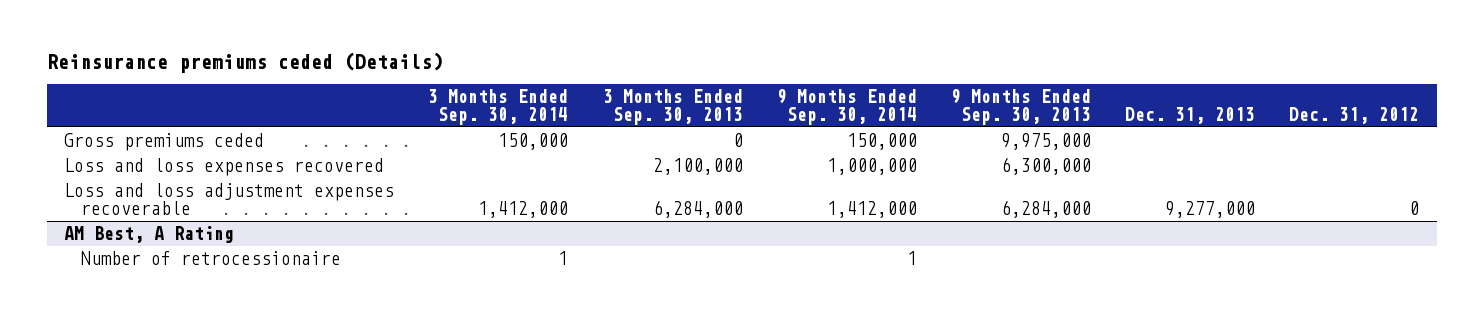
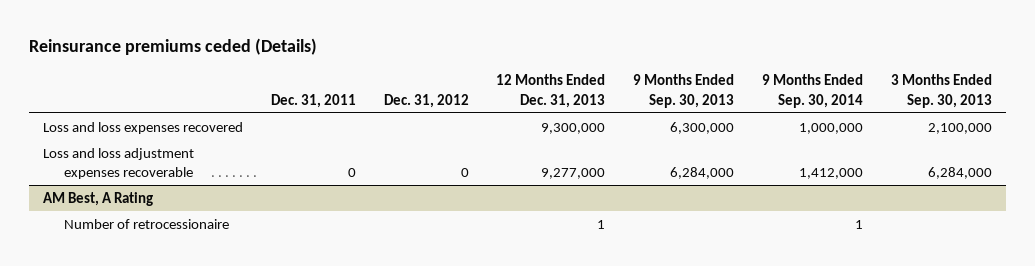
[428,88,569,125] 3 Months Ended Sep. 30, 2014 -> none
[1125,106,1256,124] Dec. 31, 2013 -> none
none -> [270,93,356,108] Dec. 31, 2011
none -> [496,74,606,108] 12 Months Ended Dec. 31, 2013
[64,133,265,152] Gross premiums ceded -> none

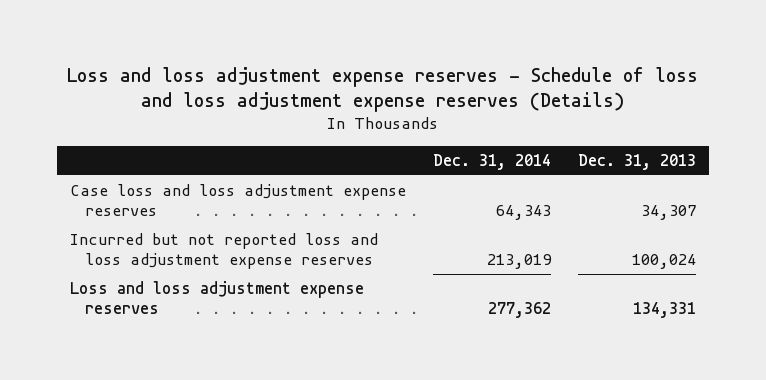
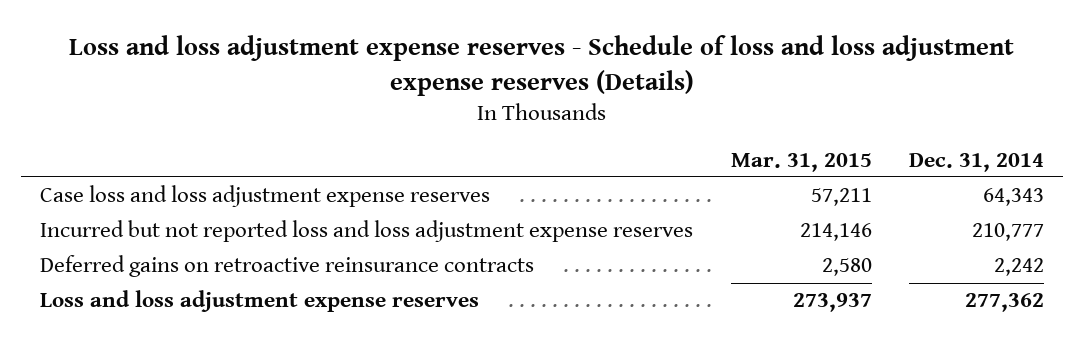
[577,153,696,170] Dec. 31, 2013 -> none
none -> [730,152,872,172] Mar. 31, 2015
[486,254,552,270] 213,019 -> [972,223,1045,242] 210,777
none -> [39,255,534,278] Deferred gains on retroactive reinsurance contracts

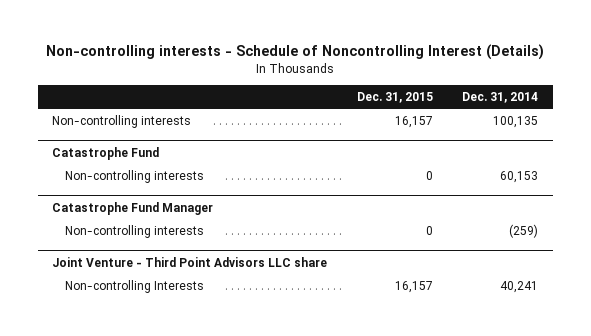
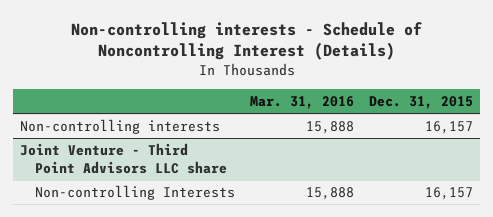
[462,91,539,103] Dec. 31, 2014 -> none
none -> [249,96,354,110] Mar. 31, 2016
[52,146,160,160] Catastrophe Fund -> none
[64,170,204,184] Non-controlling interests -> none
[52,201,214,215] Catastrophe Fund Manager -> none
[64,225,204,239] Non-controlling interests -> none

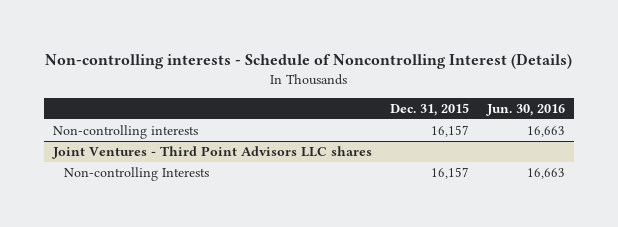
[249,96,354,110] Mar. 31, 2016 -> none
none -> [486,103,566,116] Jun. 30, 2016
[20,143,227,175] Joint Venture - Third Point Advisors LLC share -> [51,146,372,160] Joint Ventures - Third Point Advisors LLC shares

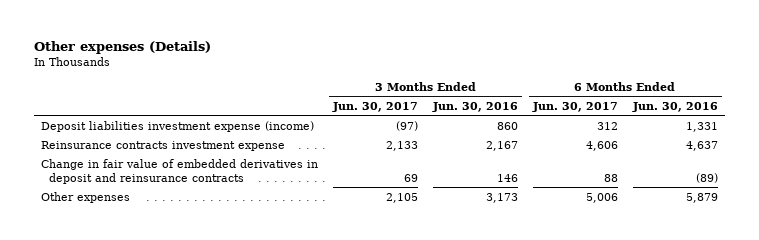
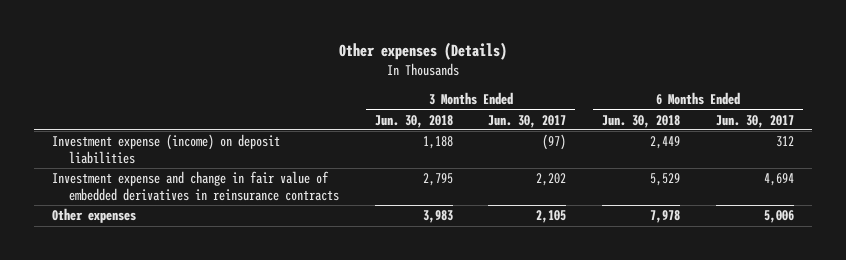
[431,101,518,112] Jun. 30, 2016 -> none
[631,101,718,112] Jun. 30, 2016 -> none
none -> [374,114,453,128] Jun. 30, 2018
none -> [602,114,681,128] Jun. 30, 2018
[41,158,319,184] Change in fair value of embedded derivatives in deposit and reinsurance contracts -> none
[41,120,315,132] Deposit liabilities investment expense (income) -> [52,134,281,164] Investment expense (income) on deposit liabilities
[41,140,286,151] Reinsurance contracts investment expense -> [52,171,340,201] Investment expense and change in fair value of embedded derivatives in reinsurance contracts
[386,140,419,151] 2,133 -> [536,173,567,187] 2,202
[585,140,618,151] 4,606 -> [763,173,794,187] 4,694

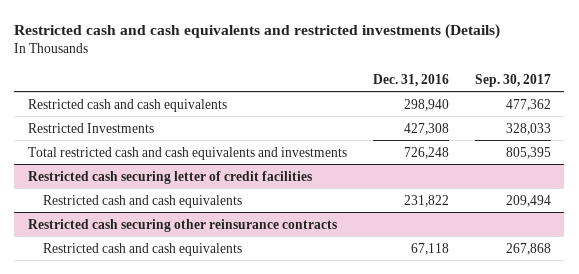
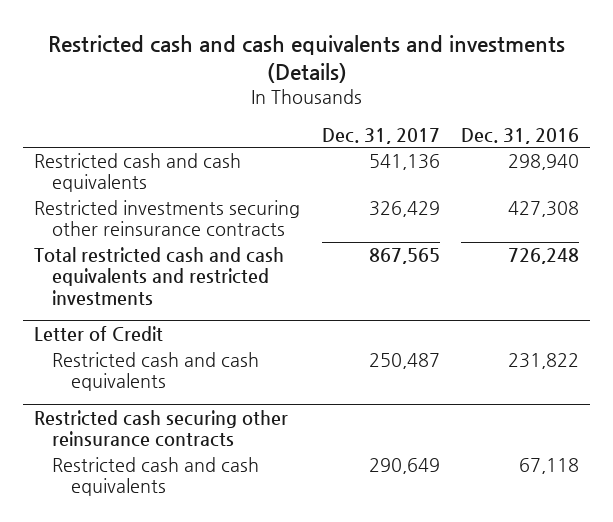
[14,24,501,40] Restricted cash and cash equivalents and restricted investments (Details) -> [47,34,565,84] Restricted cash and cash equivalents and investments (Details)
[475,73,552,87] Sep. 30, 2017 -> none
none -> [321,127,440,144] Dec. 31, 2017
[27,122,154,133] Restricted Investments -> [33,200,300,237] Restricted investments securing other reinsurance contracts
[27,146,347,160] Total restricted cash and cash equivalents and investments -> [33,247,284,305] Total restricted cash and cash equivalents and restricted investments
[27,170,312,184] Restricted cash securing letter of credit facilities -> [33,325,163,341] Letter of Credit

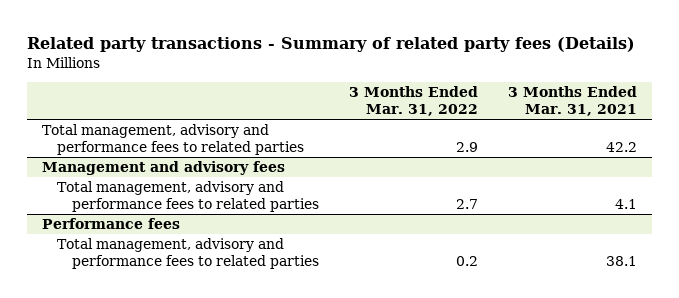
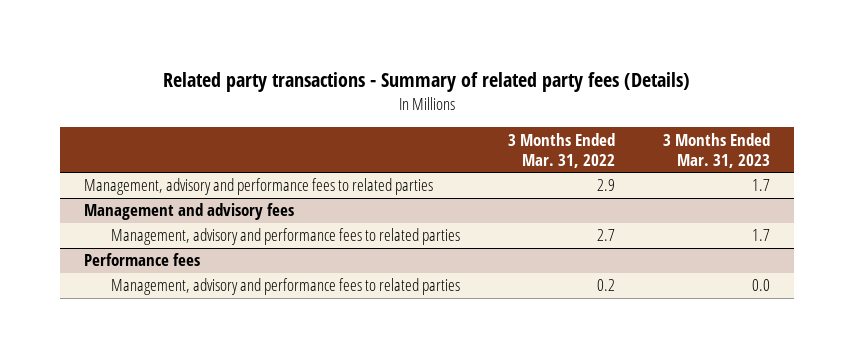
[508,86,638,116] 3 Months Ended Mar. 31, 2021 -> none
none -> [662,132,770,168] 3 Months Ended Mar. 31, 2023
[41,124,304,156] Total management, advisory and performance fees to related parties -> [84,178,434,196] Management, advisory and performance fees to related parties
[56,181,320,213] Total management, advisory and performance fees to related parties -> [110,228,460,246] Management, advisory and performance fees to related parties
[56,238,320,270] Total management, advisory and performance fees to related parties -> [110,278,460,296] Management, advisory and performance fees to related parties

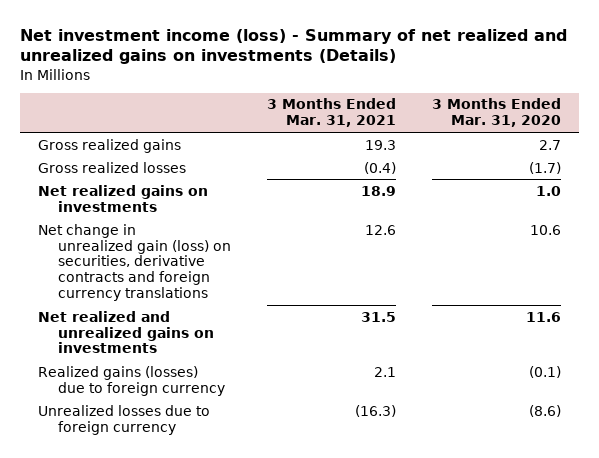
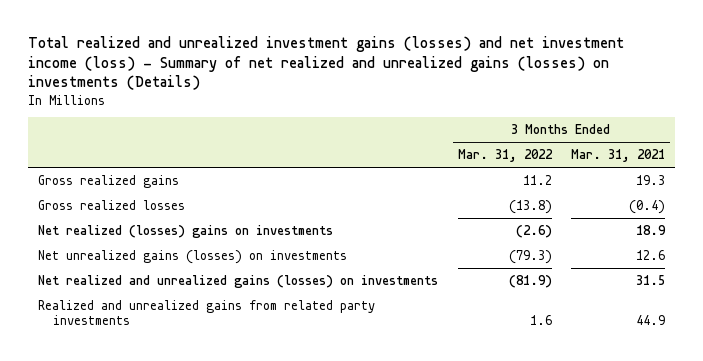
[20,28,568,65] Net investment income (loss) - Summary of net realized and unrealized gains on investments (Details) -> [27,35,624,91] Total realized and unrealized investment gains (losses) and net investment income (loss) - Summary of net realized and unrealized gains (losses) on investments (Details)
[431,98,561,128] 3 Months Ended Mar. 31, 2020 -> none
none -> [457,149,553,163] Mar. 31, 2022
[37,365,226,396] Realized gains (losses) due to foreign currency -> none
[37,404,210,435] Unrealized losses due to foreign currency -> none
[37,184,208,212] Net realized gains on investments -> [37,224,333,238] Net realized (losses) gains on investments
[37,223,232,302] Net change in unrealized gain (loss) on securities, derivative contracts and foreign currency translations -> [37,249,347,264] Net unrealized gains (losses) on investments
[37,310,215,354] Net realized and unrealized gains on investments -> [37,274,438,288] Net realized and unrealized gains (losses) on investments
none -> [37,299,375,326] Realized and unrealized gains from related party investments

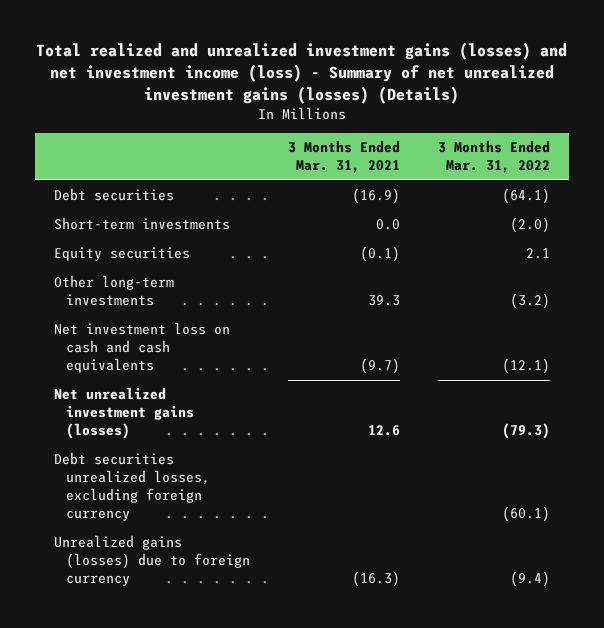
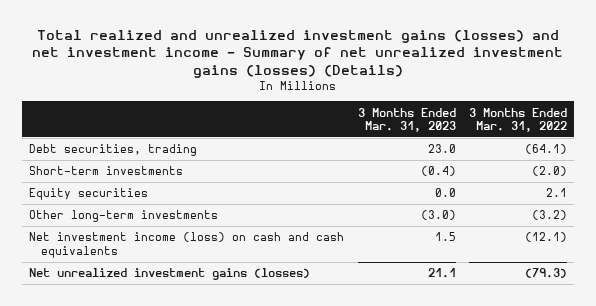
[35,42,567,105] Total realized and unrealized investment gains (losses) and net investment income (loss) - Summary of net unrealized investment gains (losses) (Details) -> [32,29,564,78] Total realized and unrealized investment gains (losses) and net investment income - Summary of net unrealized investment gains (losses) (Details)
[287,140,400,174] 3 Months Ended Mar. 31, 2021 -> none
none -> [357,107,456,132] 3 Months Ended Mar. 31, 2023
[53,188,174,202] Debt securities -> [29,144,198,157] Debt securities, trading
[53,322,230,374] Net investment loss on cash and cash equivalents -> [29,232,345,258] Net investment income (loss) on cash and cash equivalents
[53,452,210,522] Debt securities unrealized losses, excluding foreign currency -> none
[53,535,250,587] Unrealized gains (losses) due to foreign currency -> none

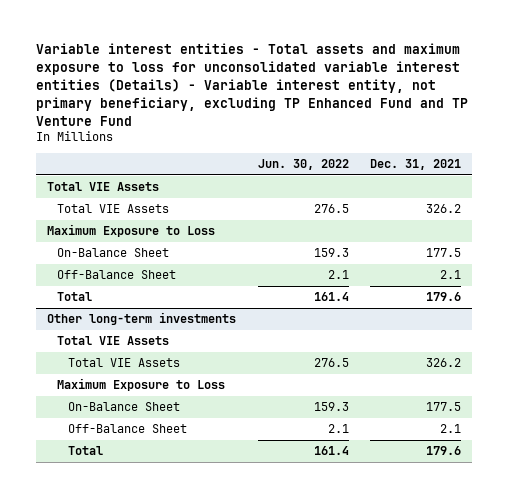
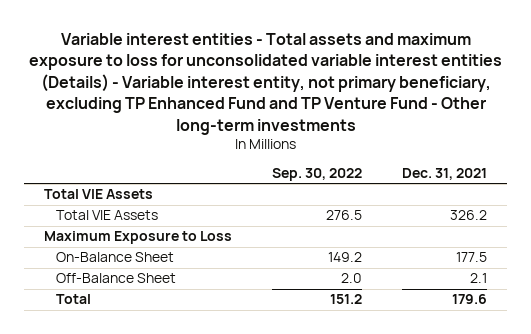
[36,43,469,126] Variable interest entities - Total assets and maximum exposure to loss for unconsolidated variable interest entities (Details) - Variable interest entity, not primary beneficiary, excluding TP Enhanced Fund and TP Venture Fund -> [28,33,502,135] Variable interest entities - Total assets and maximum exposure to loss for unconsolidated variable interest entities (Details) - Variable interest entity, not primary beneficiary, excluding TP Enhanced Fund and TP Venture Fund - Other long-term investments
[257,158,349,170] Jun. 30, 2022 -> none
none -> [272,168,363,182] Sep. 30, 2022
[47,312,237,326] Other long-term investments -> none
[57,336,170,346] Total VIE Assets -> none
[67,358,180,368] Total VIE Assets -> none
[57,378,226,392] Maximum Exposure to Loss -> none
[67,402,180,412] On-Balance Sheet -> none
[67,424,187,434] Off-Balance Sheet -> none
[67,446,103,456] Total -> none

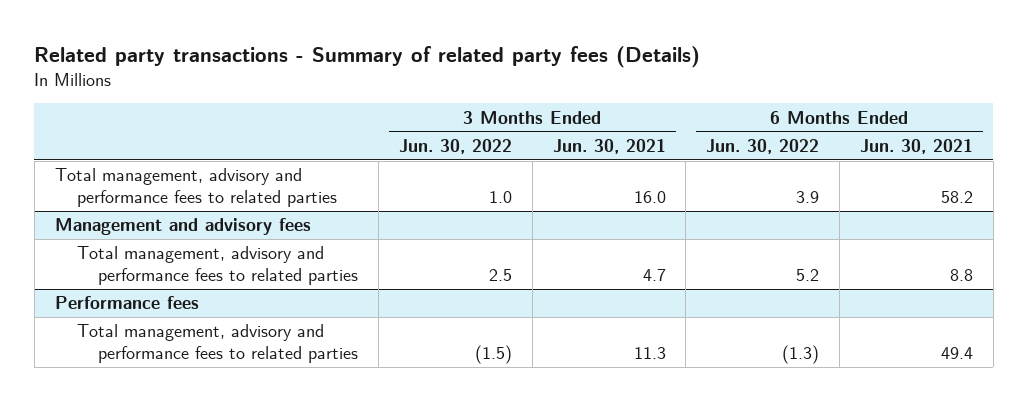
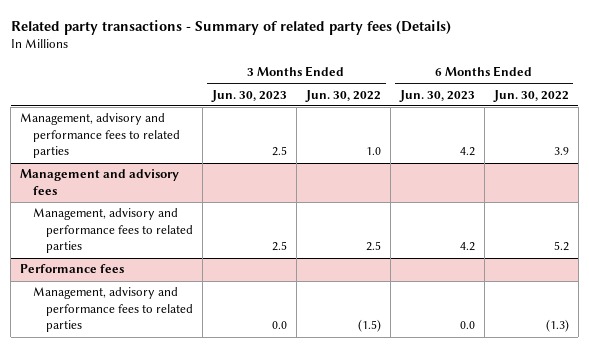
[552,139,666,155] Jun. 30, 2021 -> none
[859,139,973,155] Jun. 30, 2021 -> none
none -> [210,89,287,102] Jun. 30, 2023
none -> [398,89,475,102] Jun. 30, 2023
[54,168,337,207] Total management, advisory and performance fees to related parties -> [20,113,181,159] Management, advisory and performance fees to related parties
[76,246,359,285] Total management, advisory and performance fees to related parties -> [33,208,193,254] Management, advisory and performance fees to related parties
[76,324,359,363] Total management, advisory and performance fees to related parties -> [33,287,193,333] Management, advisory and performance fees to related parties

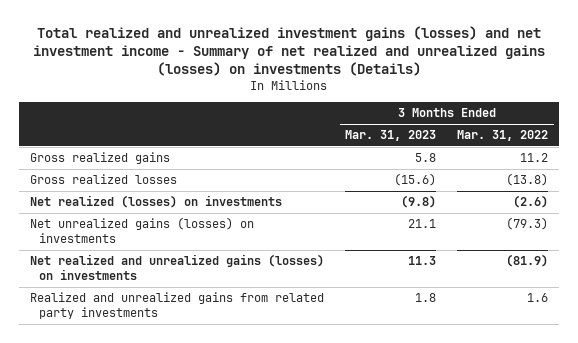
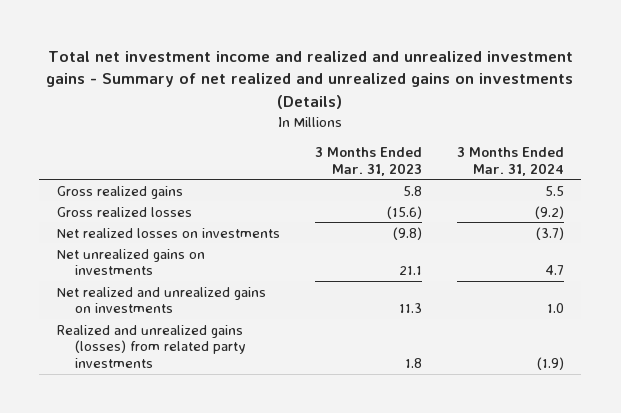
[33,25,546,77] Total realized and unrealized investment gains (losses) and net investment income - Summary of net realized and unrealized gains (losses) on investments (Details) -> [46,50,574,110] Total net investment income and realized and unrealized investment gains - Summary of net realized and unrealized gains on investments (Details)
[457,130,549,142] Mar. 31, 2022 -> none
none -> [456,146,564,176] 3 Months Ended Mar. 31, 2024
[29,195,282,209] Net realized (losses) on investments -> [56,227,280,238] Net realized losses on investments
[29,217,254,243] Net unrealized gains (losses) on investments -> [56,248,205,276] Net unrealized gains on investments
[29,254,324,280] Net realized and unrealized gains (losses) on investments -> [56,286,266,314] Net realized and unrealized gains on investments
[29,292,324,319] Realized and unrealized gains from related party investments -> [56,324,247,369] Realized and unrealized gains (losses) from related party investments

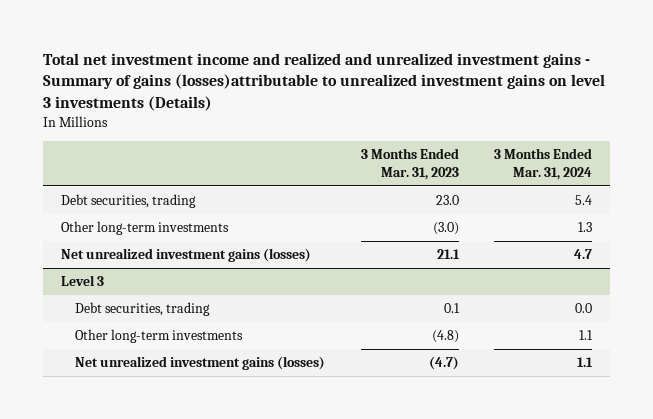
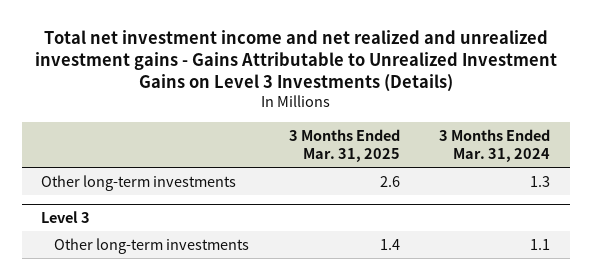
[43,52,606,112] Total net investment income and realized and unrealized investment gains - Summary of gains (losses)attributable to unrealized investment gains on level 3 investments (Details) -> [34,29,557,93] Total net investment income and net realized and unrealized investment gains - Gains Attributable to Unrealized Investment Gains on Level 3 Investments (Details)
[360,148,459,180] 3 Months Ended Mar. 31, 2023 -> none
none -> [288,128,400,162] 3 Months Ended Mar. 31, 2025
[60,194,196,209] Debt securities, trading -> none
[60,248,311,263] Net unrealized investment gains (losses) -> none
[75,302,211,317] Debt securities, trading -> none
[75,356,326,371] Net unrealized investment gains (losses) -> none

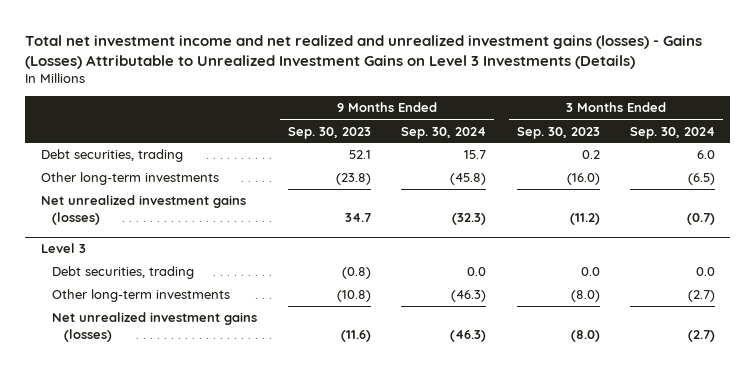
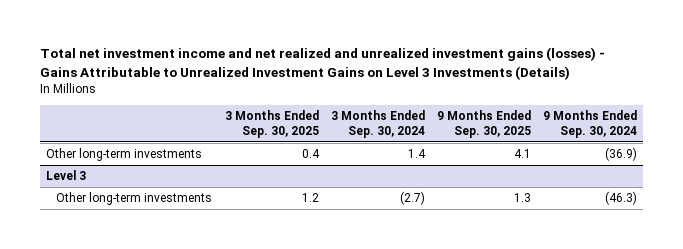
[25,34,703,69] Total net investment income and net realized and unrealized investment gains (losses) - Gains (Losses) Attributable to Unrealized Investment Gains on Level 3 Investments (Details) -> [39,47,605,80] Total net investment income and net realized and unrealized investment gains (losses) - Gains Attributable to Unrealized Investment Gains on Level 3 Investments (Details)
[287,126,371,139] Sep. 30, 2023 -> none
[516,126,600,139] Sep. 30, 2023 -> none
none -> [224,110,319,138] 3 Months Ended Sep. 30, 2025
none -> [436,110,531,138] 9 Months Ended Sep. 30, 2025
[40,149,183,163] Debt securities, trading -> none
[40,195,246,225] Net unrealized investment gains (losses) -> none
[450,173,487,186] (45.8) -> [605,147,638,162] (36.9)
[687,173,715,186] (6.5) -> [407,149,426,159] 1.4
[52,266,195,280] Debt securities, trading -> none
[52,312,258,342] Net unrealized investment gains (losses) -> none

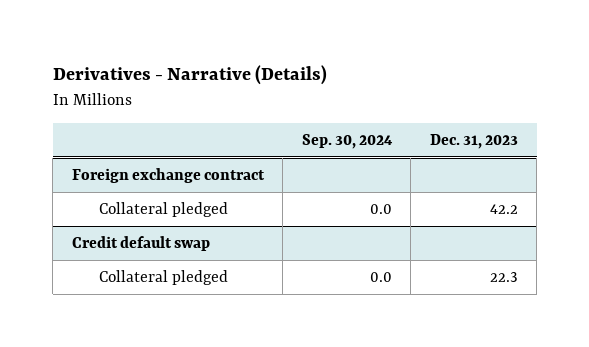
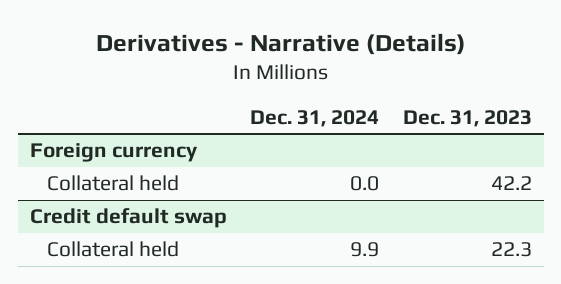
[301,133,393,149] Sep. 30, 2024 -> none
none -> [250,109,380,127] Dec. 31, 2024
[71,168,265,184] Foreign exchange contract -> [29,143,198,163] Foreign currency
[98,202,228,218] Collateral pledged -> [46,175,179,192] Collateral held
[98,270,228,286] Collateral pledged -> [46,241,179,258] Collateral held

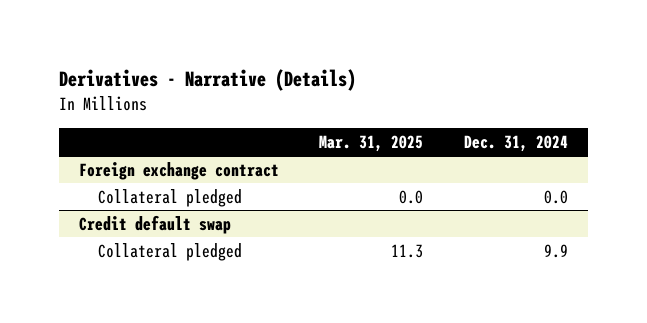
[402,109,532,127] Dec. 31, 2023 -> none
none -> [319,134,424,152] Mar. 31, 2025
[29,143,198,163] Foreign currency -> [78,161,279,180] Foreign exchange contract
[46,175,179,192] Collateral held -> [98,188,243,207] Collateral pledged
[46,241,179,258] Collateral held -> [98,242,243,261] Collateral pledged

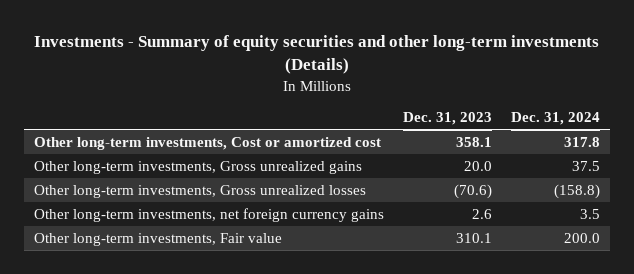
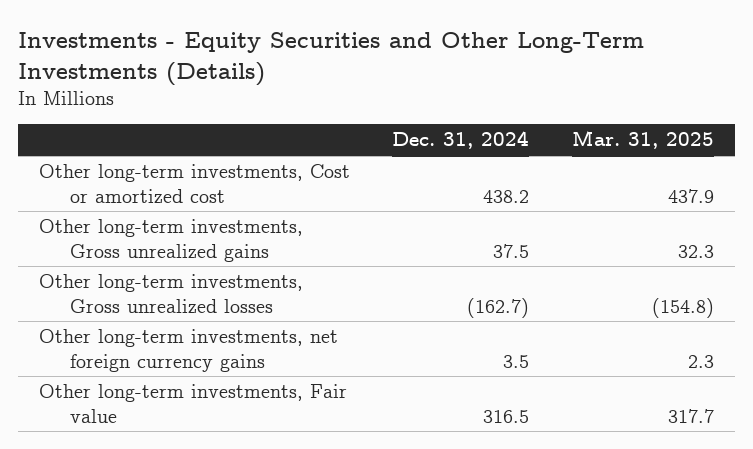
[34,35,600,75] Investments - Summary of equity securities and other long-term investments (Details) -> [18,32,645,86] Investments - Equity Securities and Other Long-Term Investments (Details)
[403,112,493,126] Dec. 31, 2023 -> none
none -> [571,130,714,150] Mar. 31, 2025
[564,136,601,147] 317.8 -> [483,189,530,203] 438.2
[554,183,601,199] (158.8) -> [467,297,530,318] (162.7)
[564,232,601,243] 200.0 -> [483,409,530,423] 316.5

